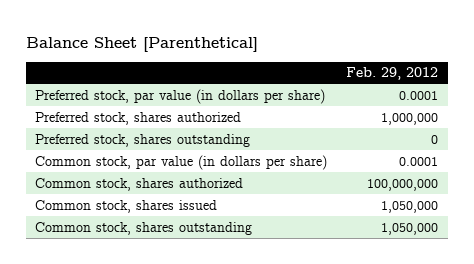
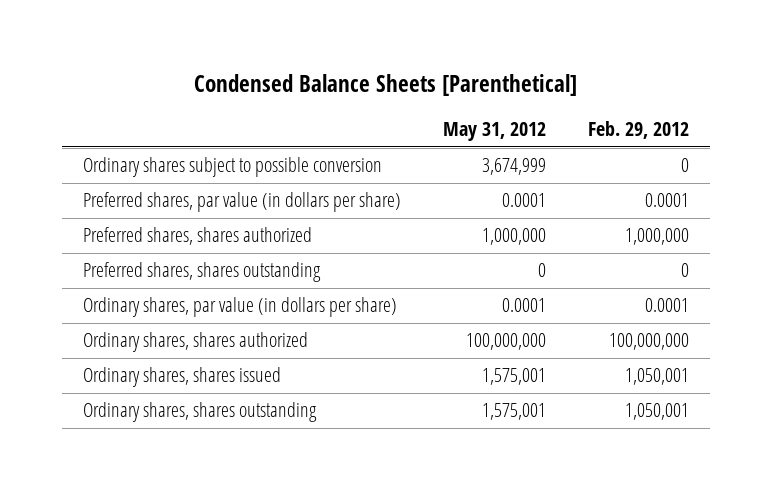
[25,36,258,52] Balance Sheet [Parenthetical] -> [194,74,578,97] Condensed Balance Sheets [Parenthetical]
none -> [443,122,547,142] May 31, 2012
none -> [83,157,383,178] Ordinary shares subject to possible conversion
[35,88,326,104] Preferred stock, par value (in dollars per share) -> [83,192,402,213] Preferred shares, par value (in dollars per share)
[35,111,242,125] Preferred stock, shares authorized -> [83,227,313,246] Preferred shares, shares authorized
[35,133,251,147] Preferred stock, shares outstanding -> [83,262,322,283] Preferred shares, shares outstanding
[35,154,328,170] Common stock, par value (in dollars per share) -> [83,297,398,318] Ordinary shares, par value (in dollars per share)
[35,177,244,191] Common stock, shares authorized -> [83,332,309,353] Ordinary shares, shares authorized
[35,199,218,213] Common stock, shares issued -> [83,367,282,388] Ordinary shares, shares issued
[381,200,439,213] 1,050,000 -> [625,368,690,386] 1,050,001
[35,221,253,235] Common stock, shares outstanding -> [83,402,318,423] Ordinary shares, shares outstanding
[381,222,439,235] 1,050,000 -> [625,403,690,421] 1,050,001

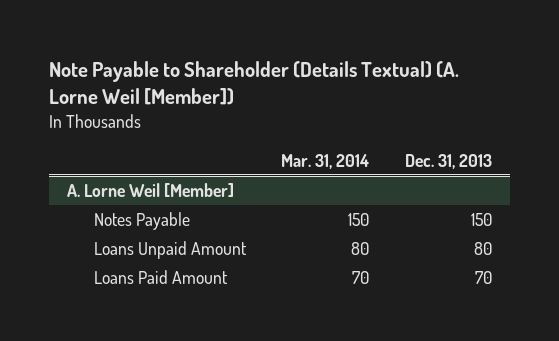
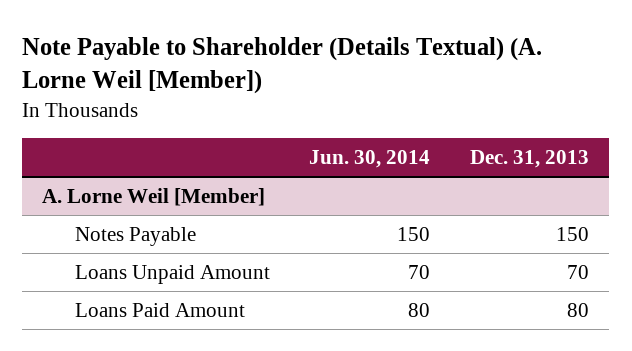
[281,153,370,169] Mar. 31, 2014 -> none
none -> [309,149,431,168] Jun. 30, 2014
[474,242,493,256] 80 -> [567,265,590,280] 70
[475,271,493,285] 70 -> [567,303,590,318] 80

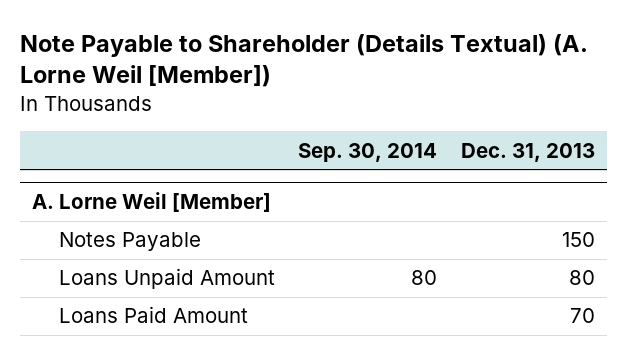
[309,149,431,168] Jun. 30, 2014 -> none
none -> [298,142,438,162] Sep. 30, 2014
[567,265,590,280] 70 -> [569,270,596,286] 80
[567,303,590,318] 80 -> [570,308,596,324] 70

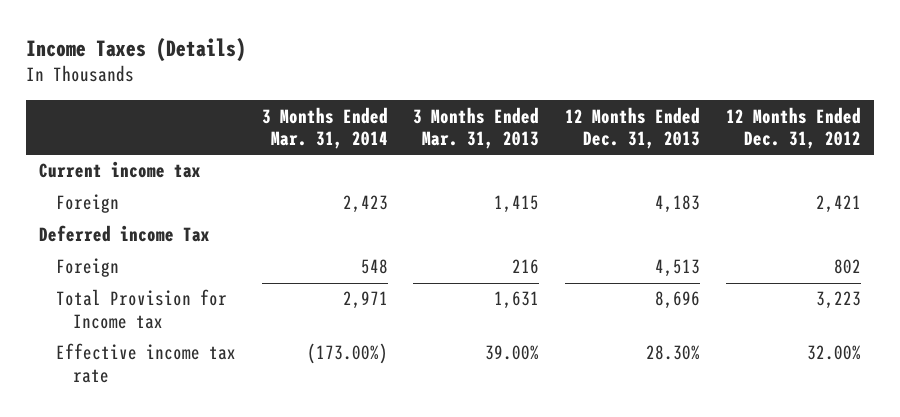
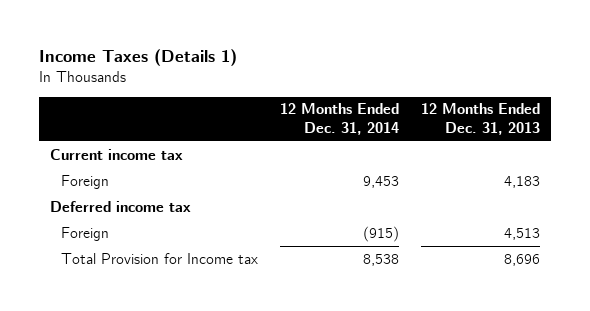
[26,37,247,62] Income Taxes (Details) -> [39,49,238,67] Income Taxes (Details 1)
[261,106,388,149] 3 Months Ended Mar. 31, 2014 -> none
[413,106,540,149] 3 Months Ended Mar. 31, 2013 -> none
[725,106,861,149] 12 Months Ended Dec. 31, 2012 -> none
none -> [279,103,399,135] 12 Months Ended Dec. 31, 2014
[39,225,211,243] Deferred income Tax -> [50,200,192,212] Deferred income tax
[55,343,236,383] Effective income tax rate -> none

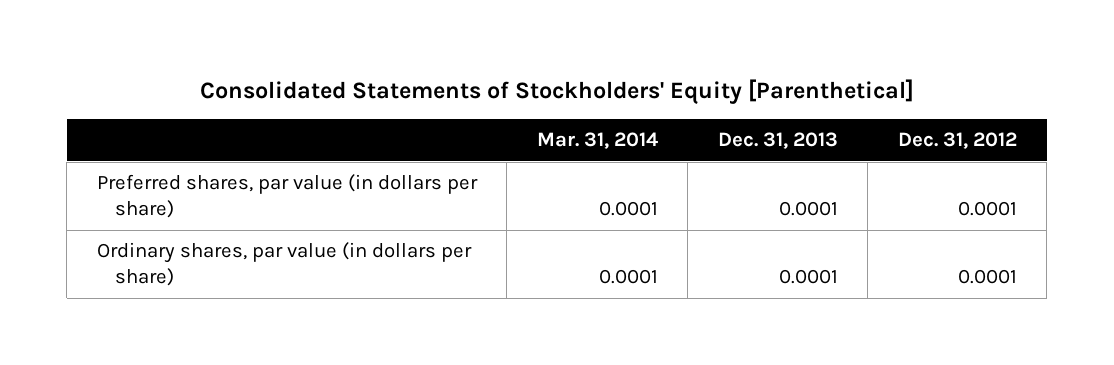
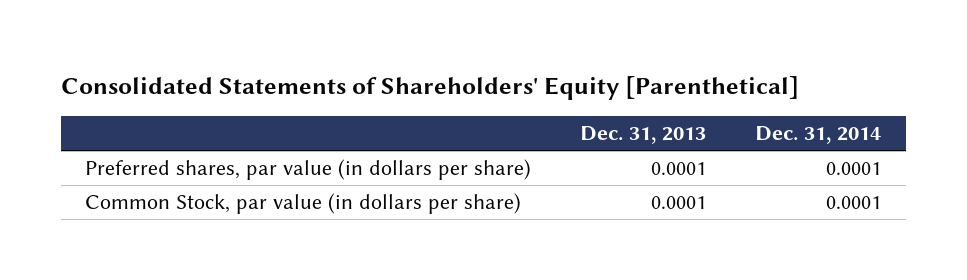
[199,79,914,105] Consolidated Statements of Stockholders' Equity [Parenthetical] -> [60,76,799,101] Consolidated Statements of Shareholders' Equity [Parenthetical]
[536,132,658,150] Mar. 31, 2014 -> none
[897,132,1017,150] Dec. 31, 2012 -> none
none -> [755,126,882,145] Dec. 31, 2014
[96,242,472,287] Ordinary shares, par value (in dollars per share) -> [85,193,522,215] Common Stock, par value (in dollars per share)

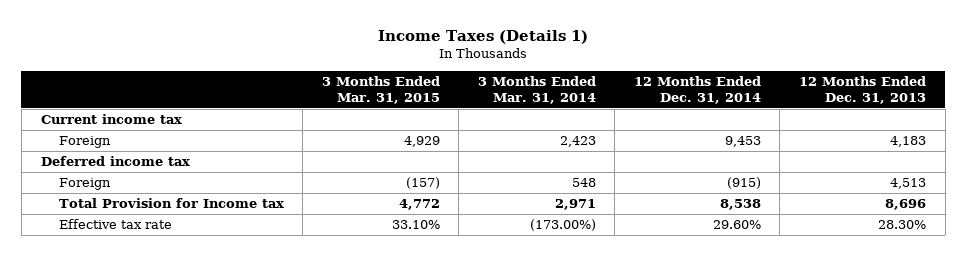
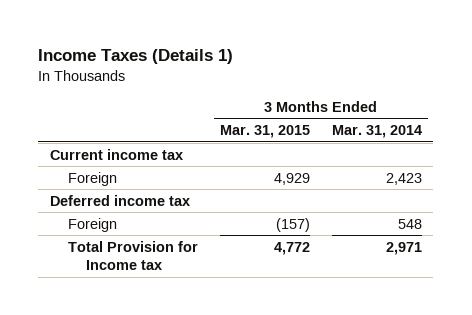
[633,76,761,104] 12 Months Ended Dec. 31, 2014 -> none
[798,76,926,104] 12 Months Ended Dec. 31, 2013 -> none
[58,219,172,230] Effective tax rate -> none

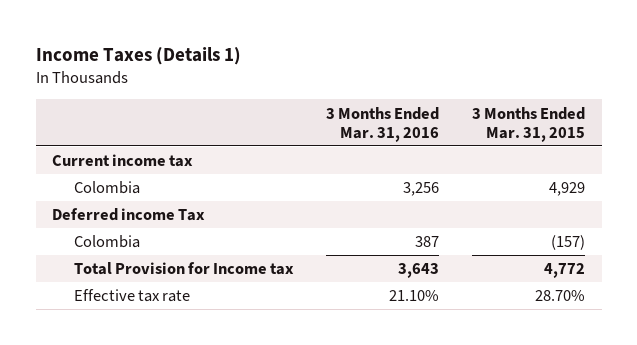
[332,125,423,139] Mar. 31, 2014 -> none
none -> [325,106,439,142] 3 Months Ended Mar. 31, 2016
[67,171,117,186] Foreign -> [73,181,140,195] Colombia
[49,194,190,206] Deferred income tax -> [52,208,206,222] Deferred income Tax
[67,217,117,232] Foreign -> [73,235,140,249] Colombia
none -> [73,289,190,303] Effective tax rate

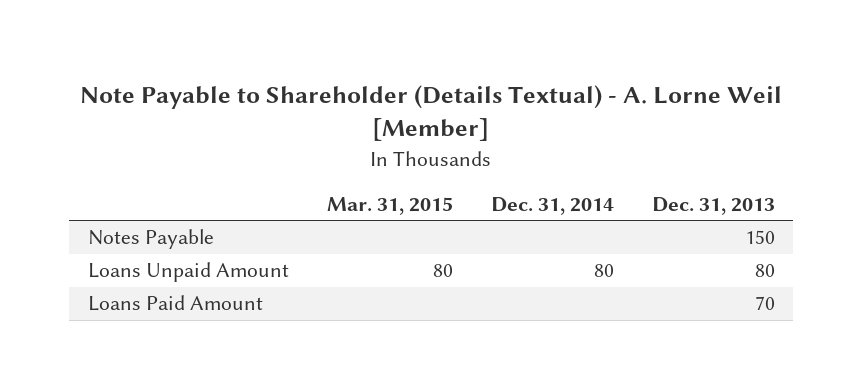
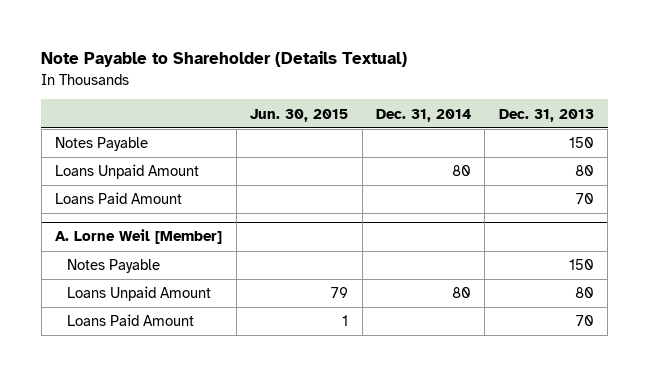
[80,84,783,142] Note Payable to Shareholder (Details Textual) - A. Lorne Weil [Member] -> [41,51,408,68] Note Payable to Shareholder (Details Textual)
[326,196,453,215] Mar. 31, 2015 -> none
none -> [250,108,349,122] Jun. 30, 2015
none -> [55,229,223,245] A. Lorne Weil [Member]
none -> [66,259,160,274] Notes Payable
none -> [66,286,211,302] Loans Unpaid Amount
none -> [66,314,194,327] Loans Paid Amount

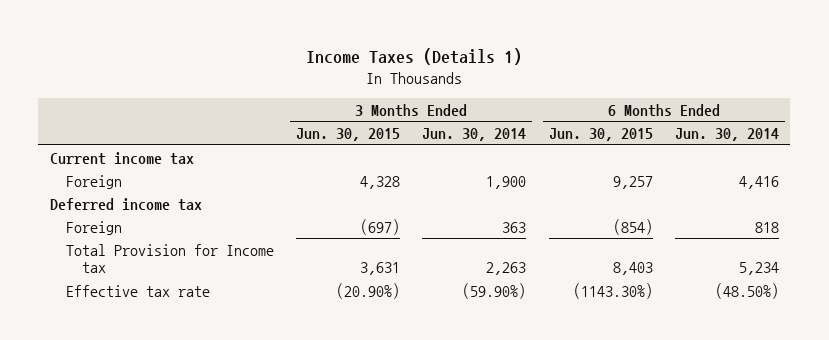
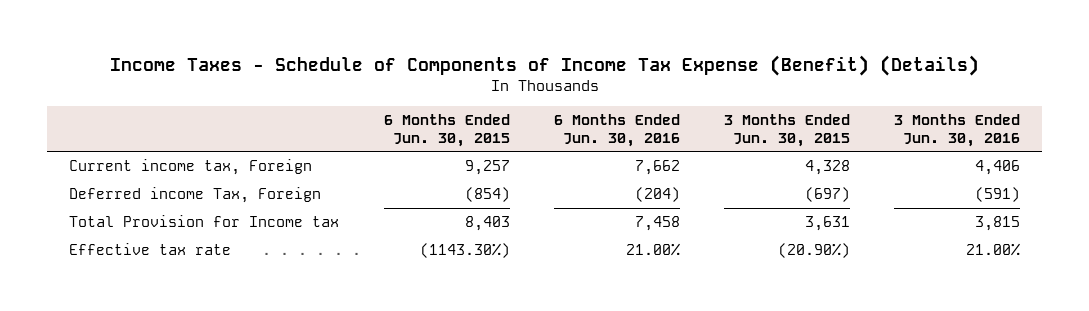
[306,48,523,66] Income Taxes (Details 1) -> [109,54,979,76] Income Taxes - Schedule of Components of Income Tax Expense (Benefit) (Details)
[422,127,527,141] Jun. 30, 2014 -> none
[675,127,780,141] Jun. 30, 2014 -> none
none -> [553,113,680,147] 6 Months Ended Jun. 30, 2016
none -> [894,113,1021,147] 3 Months Ended Jun. 30, 2016
[49,151,194,165] Current income tax -> none
[49,197,202,211] Deferred income tax -> none
[65,174,122,189] Foreign -> [69,159,313,176] Current income tax, Foreign
[65,220,122,235] Foreign -> [69,187,322,204] Deferred income Tax, Foreign

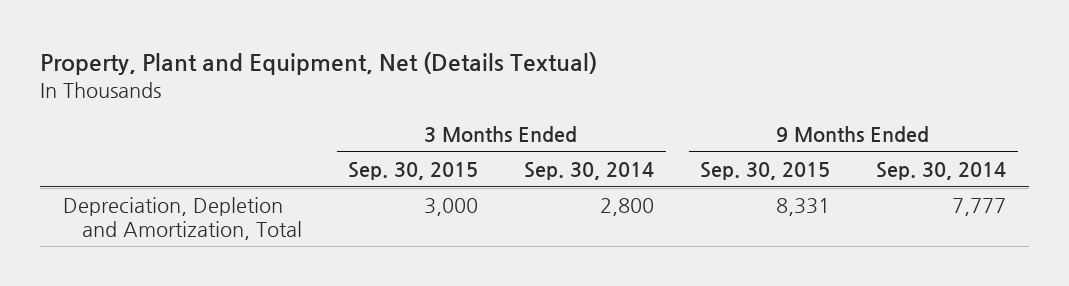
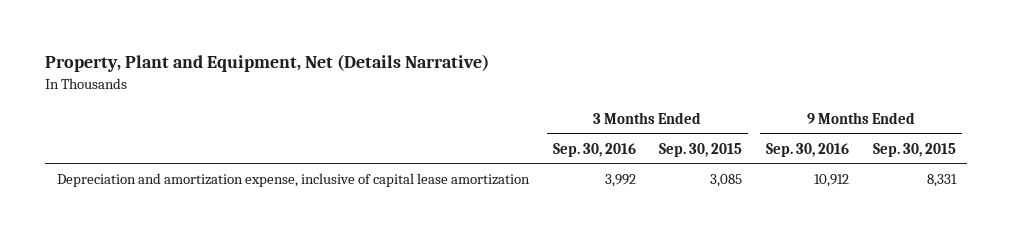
[39,52,597,76] Property, Plant and Equipment, Net (Details Textual) -> [45,54,490,73] Property, Plant and Equipment, Net (Details Narrative)
[524,162,655,181] Sep. 30, 2014 -> none
[876,162,1007,181] Sep. 30, 2014 -> none
none -> [552,142,636,157] Sep. 30, 2016
none -> [765,142,849,157] Sep. 30, 2016
[62,197,302,240] Depreciation, Depletion and Amortization, Total -> [56,173,530,188] Depreciation and amortization expense, inclusive of capital lease amortization
[424,198,479,217] 3,000 -> [710,174,743,188] 3,085

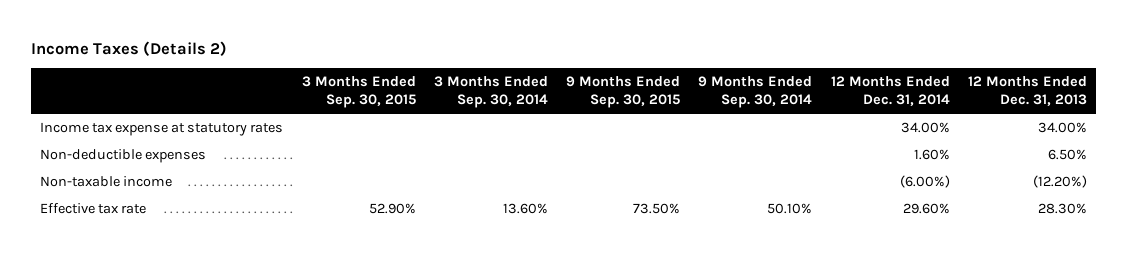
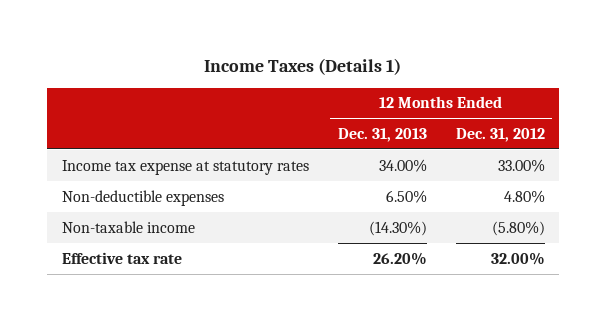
[31,40,228,56] Income Taxes (Details 2) -> [204,57,402,75] Income Taxes (Details 1)
[301,76,416,109] 3 Months Ended Sep. 30, 2015 -> none
[433,76,548,109] 3 Months Ended Sep. 30, 2014 -> none
[566,76,681,109] 9 Months Ended Sep. 30, 2015 -> none
[698,76,813,109] 9 Months Ended Sep. 30, 2014 -> none
[830,76,950,107] 12 Months Ended Dec. 31, 2014 -> none
none -> [455,127,545,142] Dec. 31, 2012
[1032,174,1087,188] (12.20%) -> [368,220,427,236] (14.30%)
[1037,202,1087,214] 28.30% -> [372,251,427,265] 26.20%

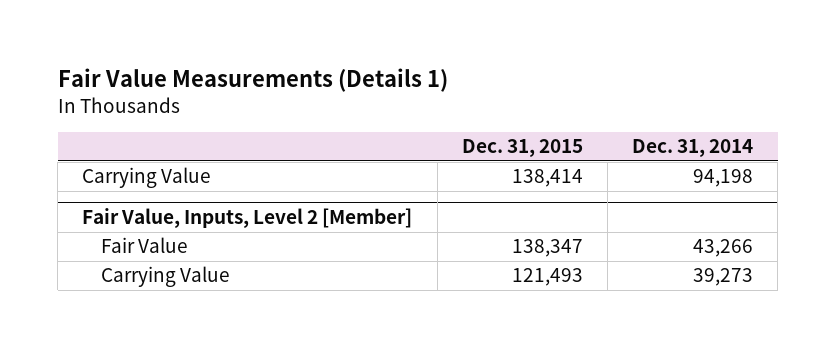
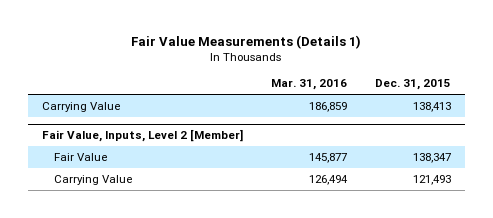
[632,139,754,158] Dec. 31, 2014 -> none
none -> [270,79,347,91] Mar. 31, 2016
[511,169,583,188] 138,414 -> [412,101,451,112] 138,413

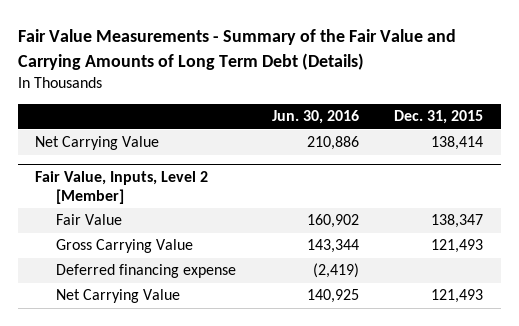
[131,34,362,49] Fair Value Measurements (Details 1) -> [17,29,456,70] Fair Value Measurements - Summary of the Fair Value and Carrying Amounts of Long Term Debt (Details)
[270,79,347,91] Mar. 31, 2016 -> none
none -> [271,110,359,125] Jun. 30, 2016
[41,101,121,112] Carrying Value -> [35,136,160,151] Net Carrying Value
[412,101,451,112] 138,413 -> [431,136,484,151] 138,414
none -> [56,239,194,254] Gross Carrying Value
none -> [56,264,237,279] Deferred financing expense
[53,174,133,185] Carrying Value -> [56,289,181,304] Net Carrying Value

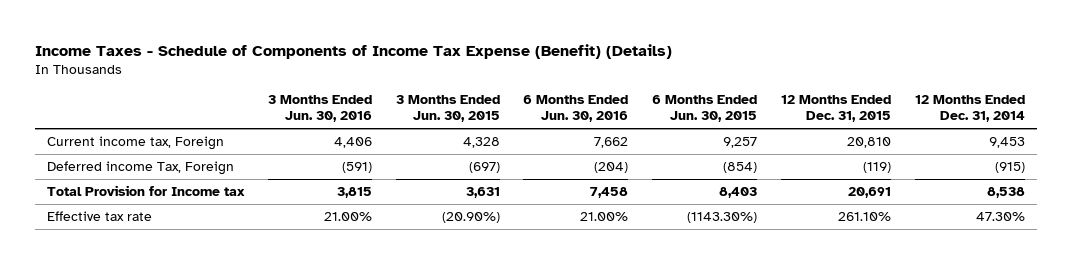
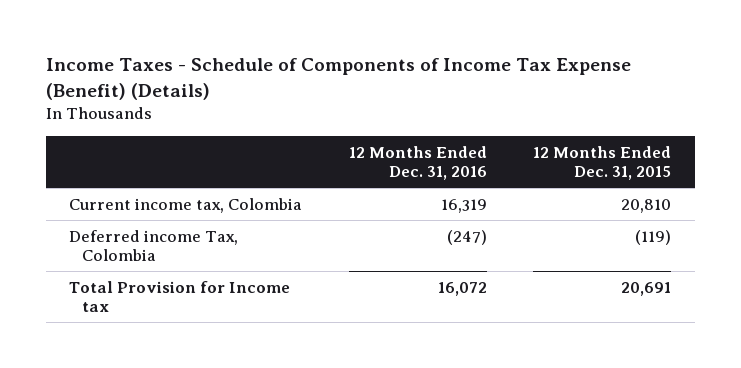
[267,95,372,123] 3 Months Ended Jun. 30, 2016 -> none
[395,95,500,123] 3 Months Ended Jun. 30, 2015 -> none
[523,95,629,123] 6 Months Ended Jun. 30, 2016 -> none
[652,95,758,123] 6 Months Ended Jun. 30, 2015 -> none
[914,95,1025,123] 12 Months Ended Dec. 31, 2014 -> none
none -> [348,145,487,180] 12 Months Ended Dec. 31, 2016
[47,136,225,151] Current income tax, Foreign -> [69,197,303,213] Current income tax, Colombia
[47,161,235,176] Deferred income Tax, Foreign -> [69,229,239,262] Deferred income Tax, Colombia
[47,211,153,222] Effective tax rate -> none

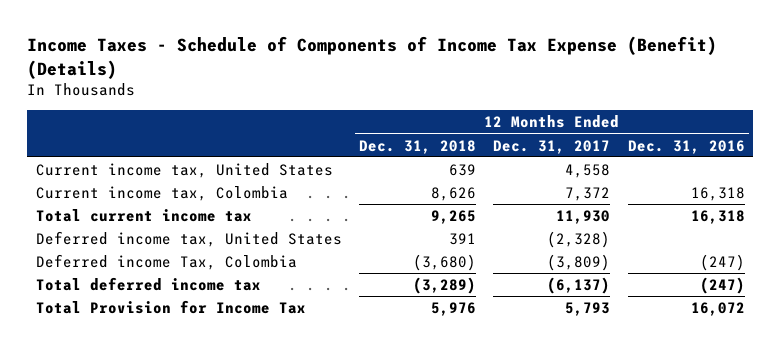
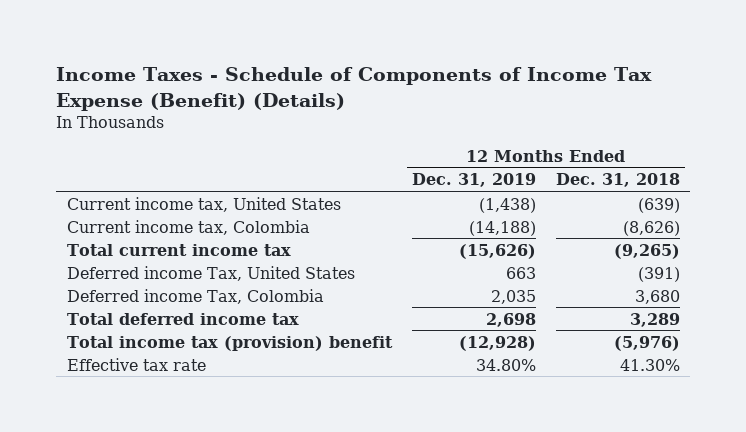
[493,139,611,154] Dec. 31, 2017 -> none
[627,139,745,154] Dec. 31, 2016 -> none
none -> [411,173,536,188] Dec. 31, 2019
[449,163,477,176] 639 -> [637,197,680,213] (639)
[431,186,477,201] 8,626 -> [622,220,680,236] (8,626)
[431,209,477,224] 9,265 -> [613,243,680,259] (9,265)
[36,230,343,247] Deferred income tax, United States -> [66,265,355,281] Deferred income Tax, United States
[449,232,477,245] 391 -> [637,266,680,282] (391)
[413,253,477,271] (3,680) -> [634,289,680,304] 3,680
[413,276,477,294] (3,289) -> [629,312,680,327] 3,289
[36,299,307,314] Total Provision for Income Tax -> [66,335,393,351] Total income tax (provision) benefit
[431,301,477,316] 5,976 -> [613,335,680,351] (5,976)
none -> [66,357,206,371] Effective tax rate

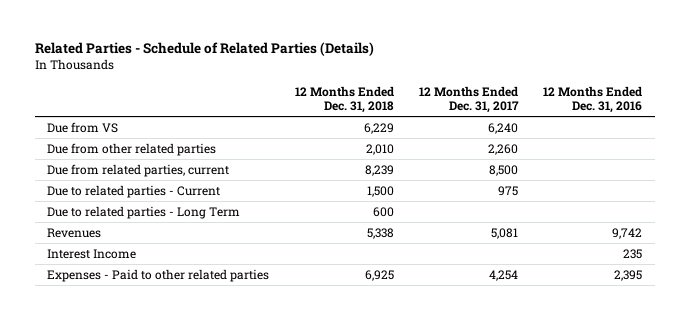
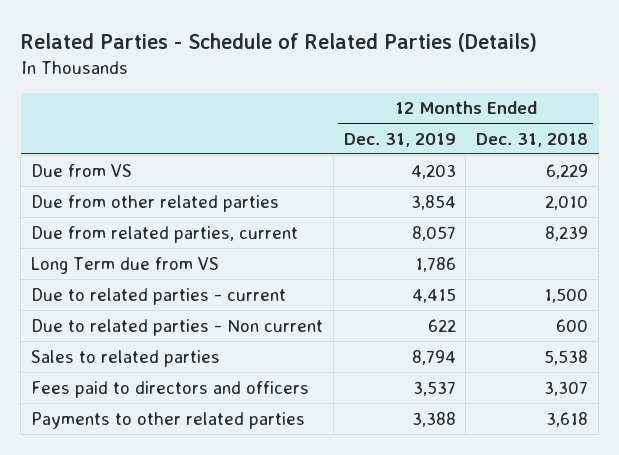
[419,85,520,114] 12 Months Ended Dec. 31, 2017 -> none
[543,85,643,114] 12 Months Ended Dec. 31, 2016 -> none
none -> [343,132,456,147] Dec. 31, 2019
[47,227,102,238] Revenues -> none
[47,248,137,259] Interest Income -> none
none -> [31,256,220,274] Long Term due from VS
[47,184,221,198] Due to related parties - Current -> [31,287,287,305] Due to related parties - current
[47,205,241,219] Due to related parties - Long Term -> [31,318,324,336] Due to related parties - Non current
none -> [31,349,221,367] Sales to related parties
none -> [31,380,310,398] Fees paid to directors and officers
[47,268,270,282] Expenses - Paid to other related parties -> [31,411,306,429] Payments to other related parties
[364,269,394,281] 6,925 -> [546,411,589,427] 3,618

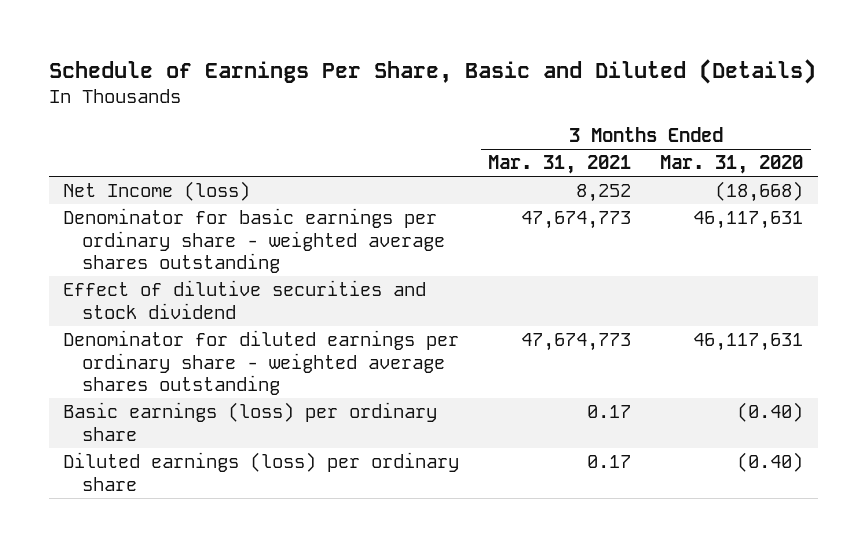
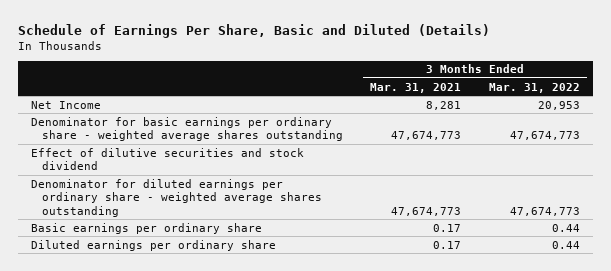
[660,155,804,175] Mar. 31, 2020 -> none
none -> [488,82,580,93] Mar. 31, 2022
[63,181,251,202] Net Income (loss) -> [31,100,102,109] Net Income
[576,184,632,203] 8,252 -> [426,100,462,110] 8,281
[63,402,438,441] Basic earnings (loss) per ordinary share -> [31,222,263,234] Basic earnings per ordinary share
[63,452,460,491] Diluted earnings (loss) per ordinary share -> [31,239,277,251] Diluted earnings per ordinary share

